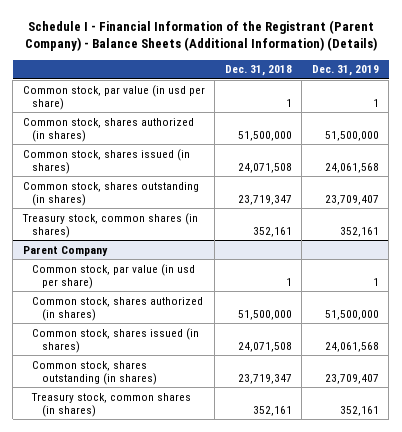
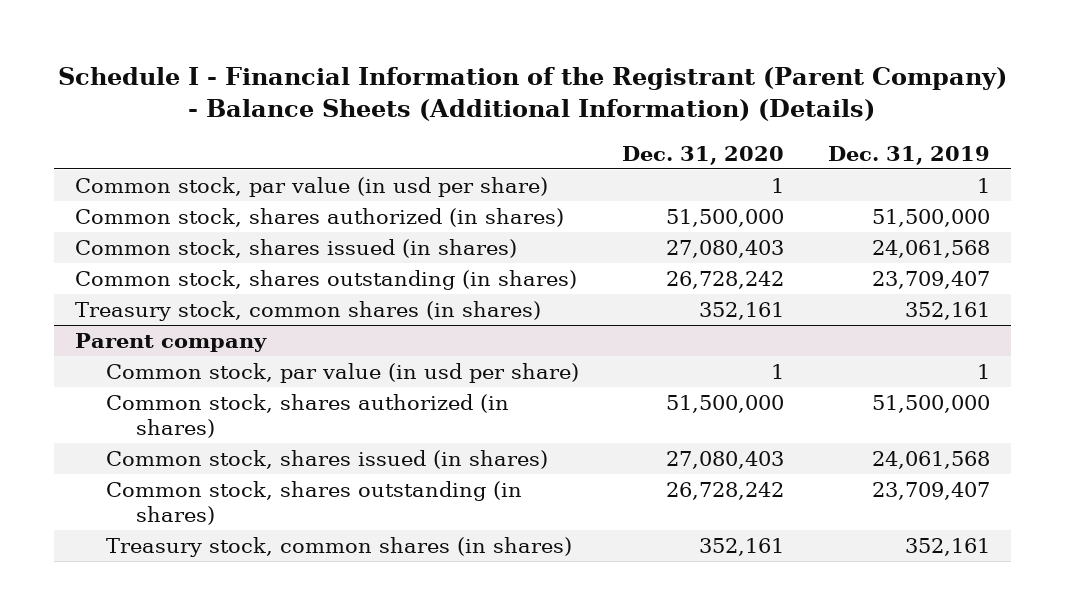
[224,65,292,77] Dec. 31, 2018 -> none
none -> [622,145,785,165] Dec. 31, 2020
[22,245,108,256] Parent Company -> [75,333,268,353] Parent company

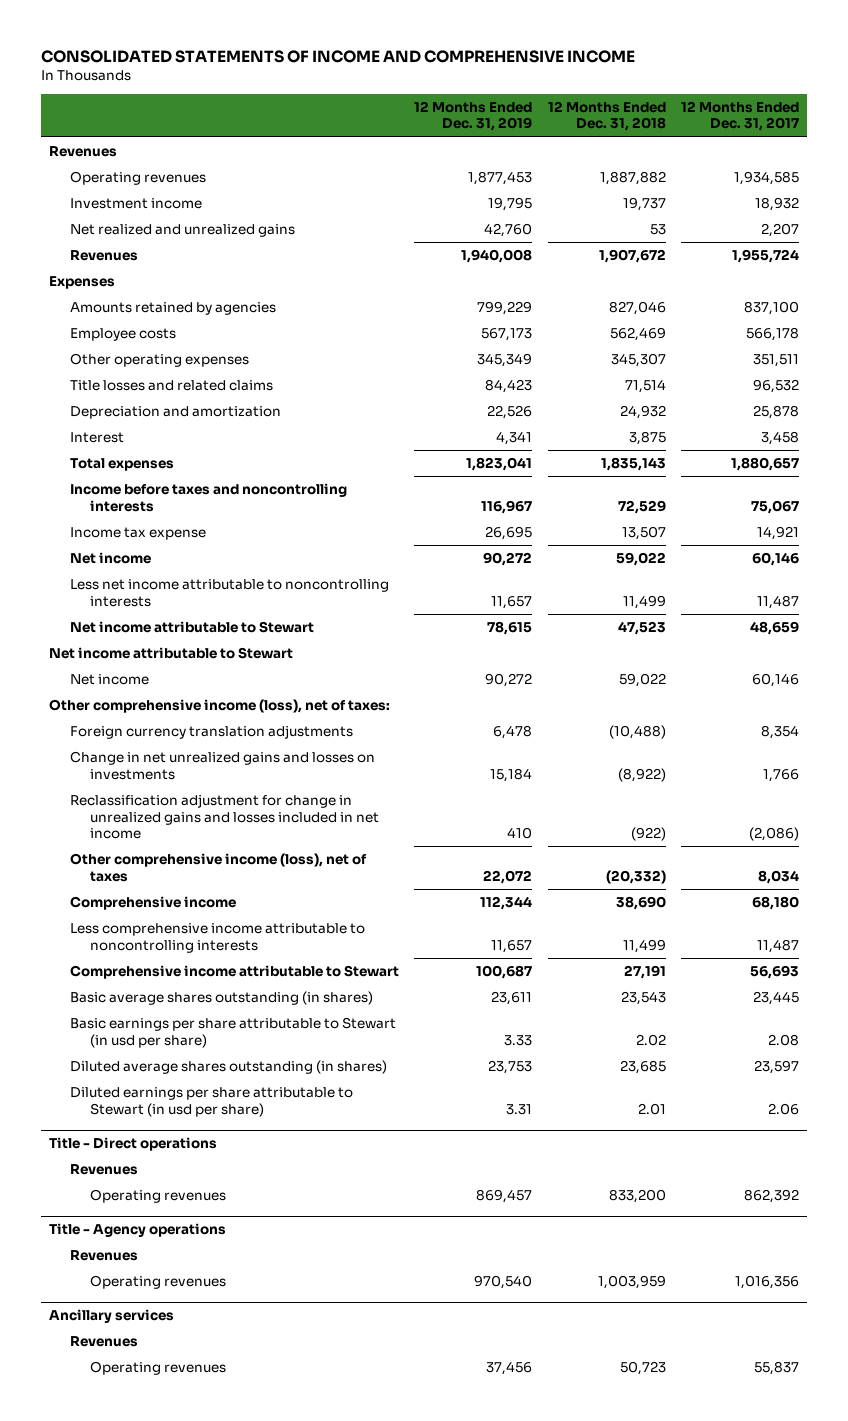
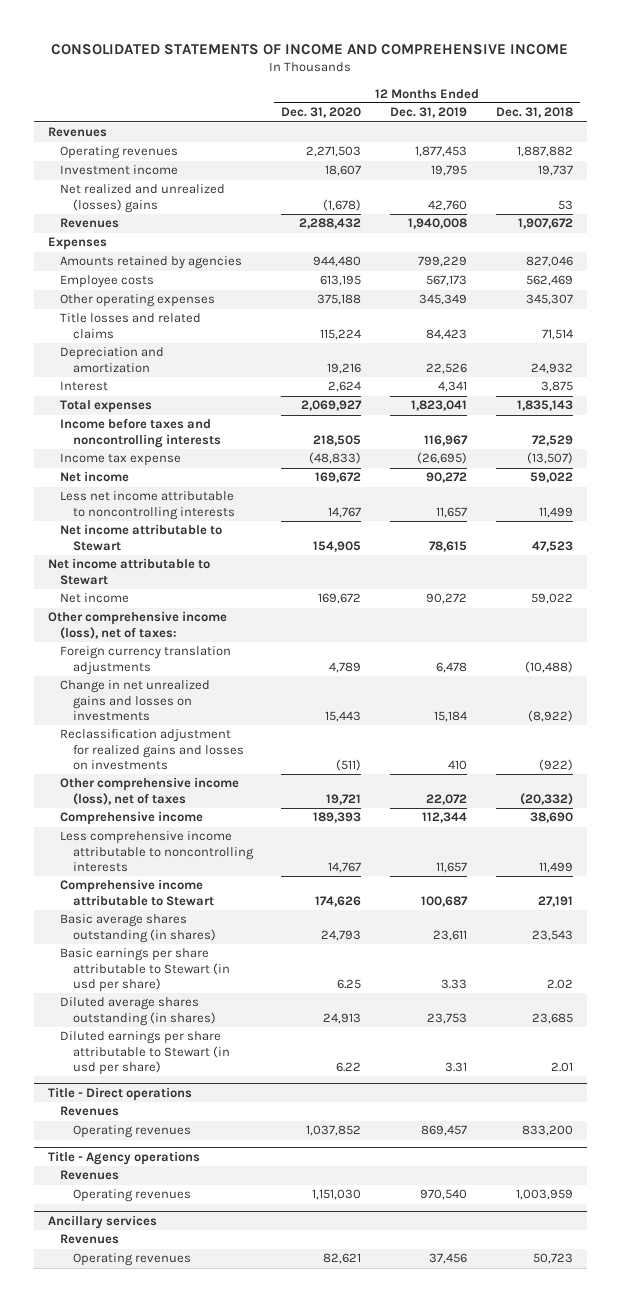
[681,100,800,132] 12 Months Ended Dec. 31, 2017 -> none
none -> [281,107,362,119] Dec. 31, 2020
[69,223,295,237] Net realized and unrealized gains -> [60,184,226,213] Net realized and unrealized (losses) gains
[485,525,533,540] 26,695 -> [416,452,467,465] (26,695)
[621,525,666,540] 13,507 -> [526,452,573,465] (13,507)
[69,793,380,840] Reclassification adjustment for change in unrealized gains and losses included in net income -> [60,729,244,770] Reclassification adjustment for realized gains and losses on investments

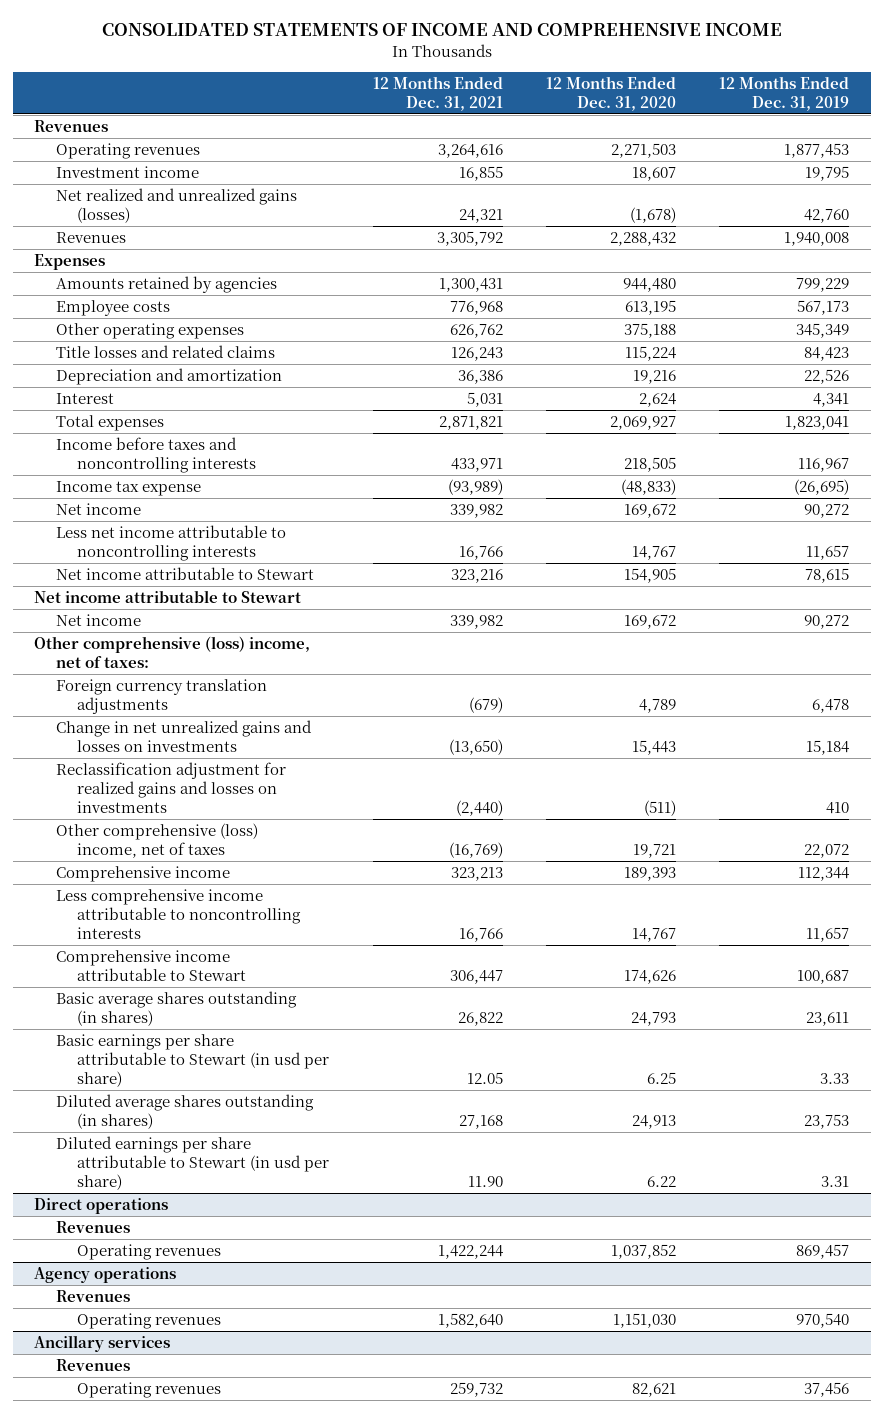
[495,107,573,119] Dec. 31, 2018 -> none
none -> [372,75,503,111] 12 Months Ended Dec. 31, 2021
[60,184,226,213] Net realized and unrealized (losses) gains -> [55,188,297,223] Net realized and unrealized gains (losses)
[48,611,228,639] Other comprehensive income (loss), net of taxes: -> [34,636,311,668] Other comprehensive (loss) income, net of taxes:
[60,777,240,805] Other comprehensive income (loss), net of taxes -> [55,823,258,858] Other comprehensive (loss) income, net of taxes
[48,1087,193,1102] Title - Direct operations -> [34,1198,169,1215] Direct operations
[48,1151,201,1166] Title - Agency operations -> [34,1267,177,1284] Agency operations

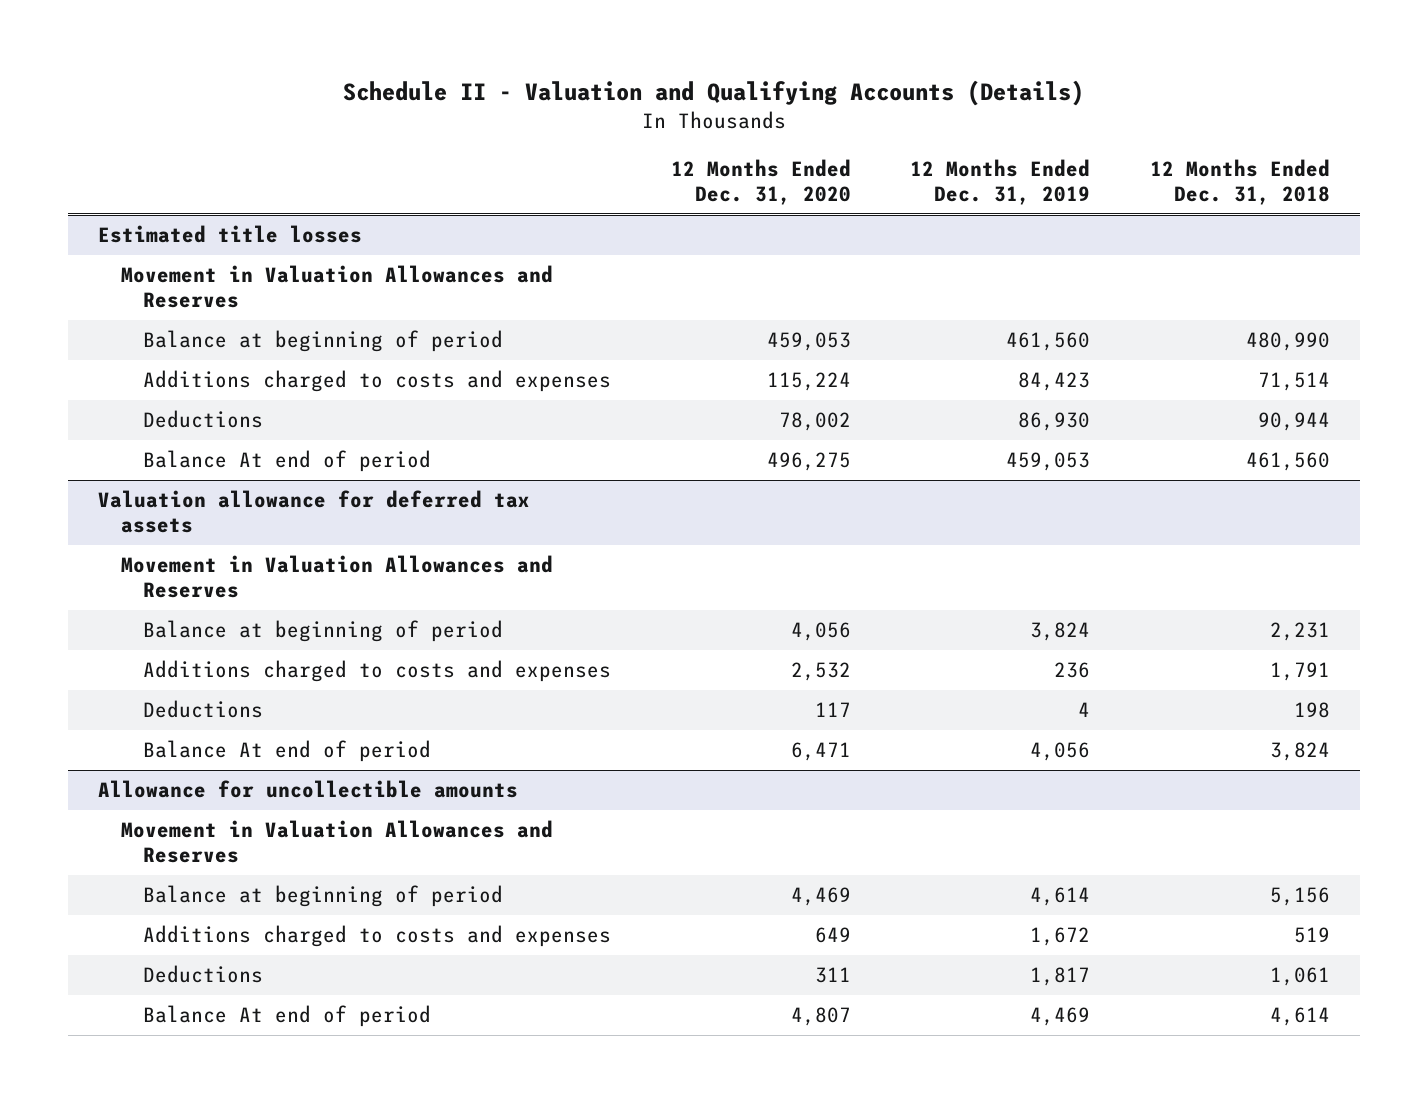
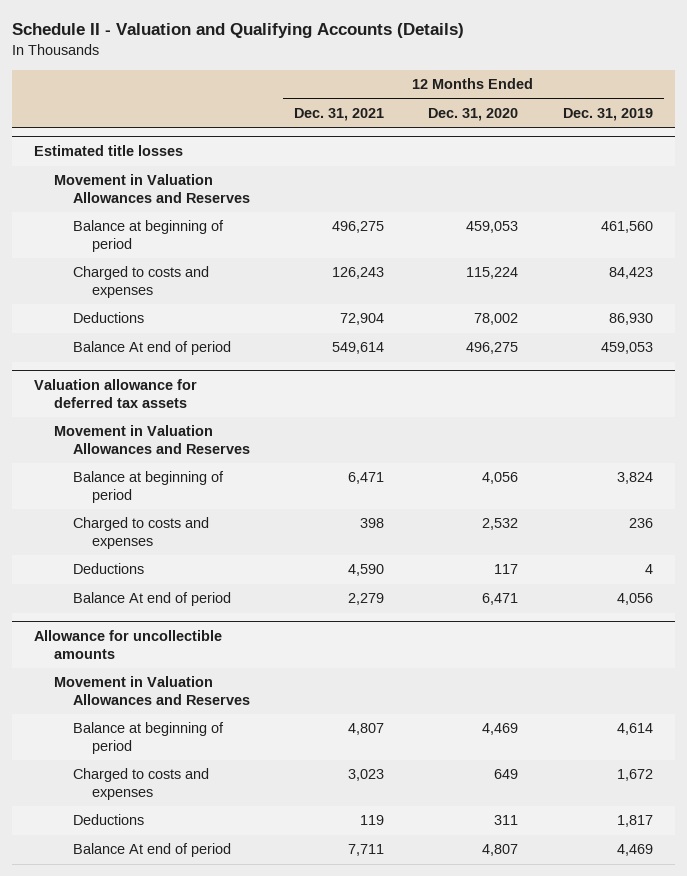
[1150,159,1331,205] 12 Months Ended Dec. 31, 2018 -> none
none -> [294,108,385,122] Dec. 31, 2021
[142,370,611,393] Additions charged to costs and expenses -> [73,266,210,299] Charged to costs and expenses
[142,660,611,683] Additions charged to costs and expenses -> [73,517,210,550] Charged to costs and expenses
[142,925,611,948] Additions charged to costs and expenses -> [73,768,210,801] Charged to costs and expenses

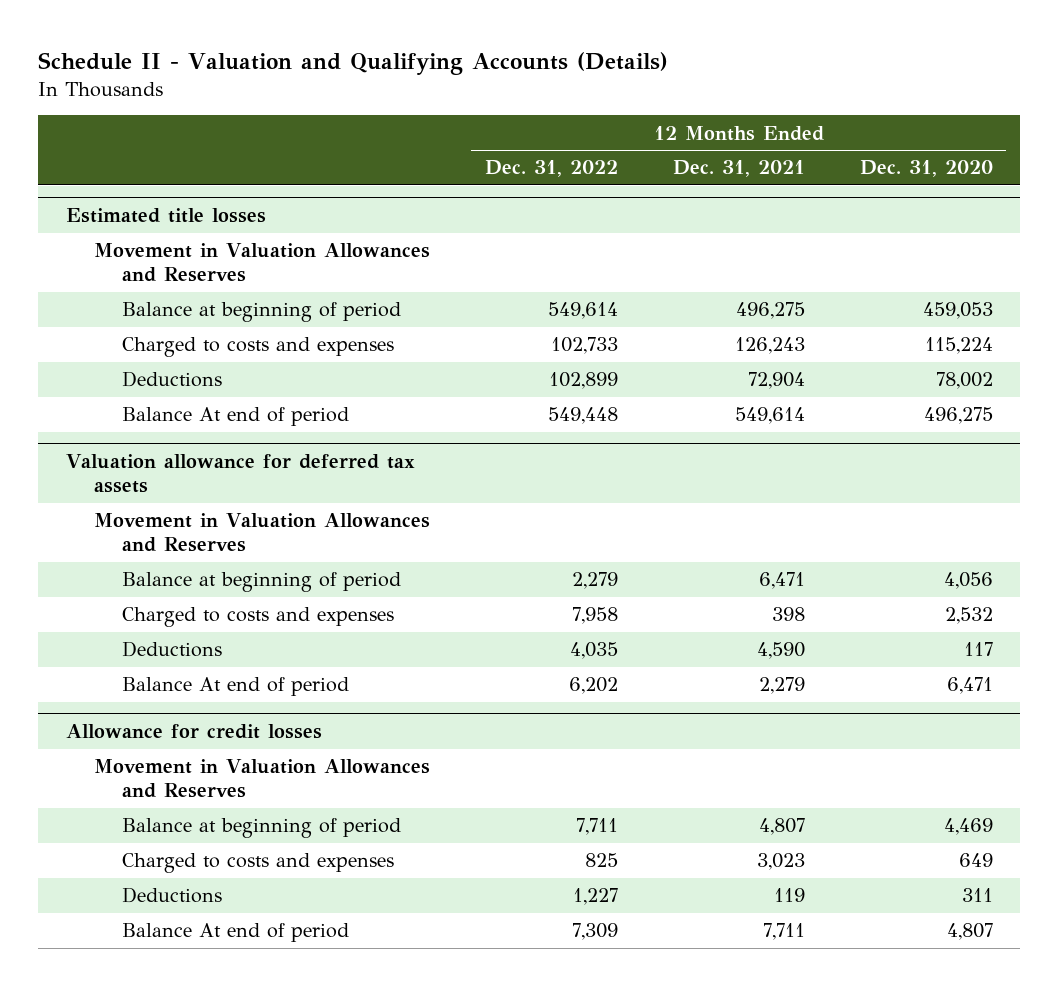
[562,108,653,122] Dec. 31, 2019 -> none
none -> [484,160,618,178] Dec. 31, 2022
[34,630,223,659] Allowance for uncollectible amounts -> [65,724,322,740] Allowance for credit losses

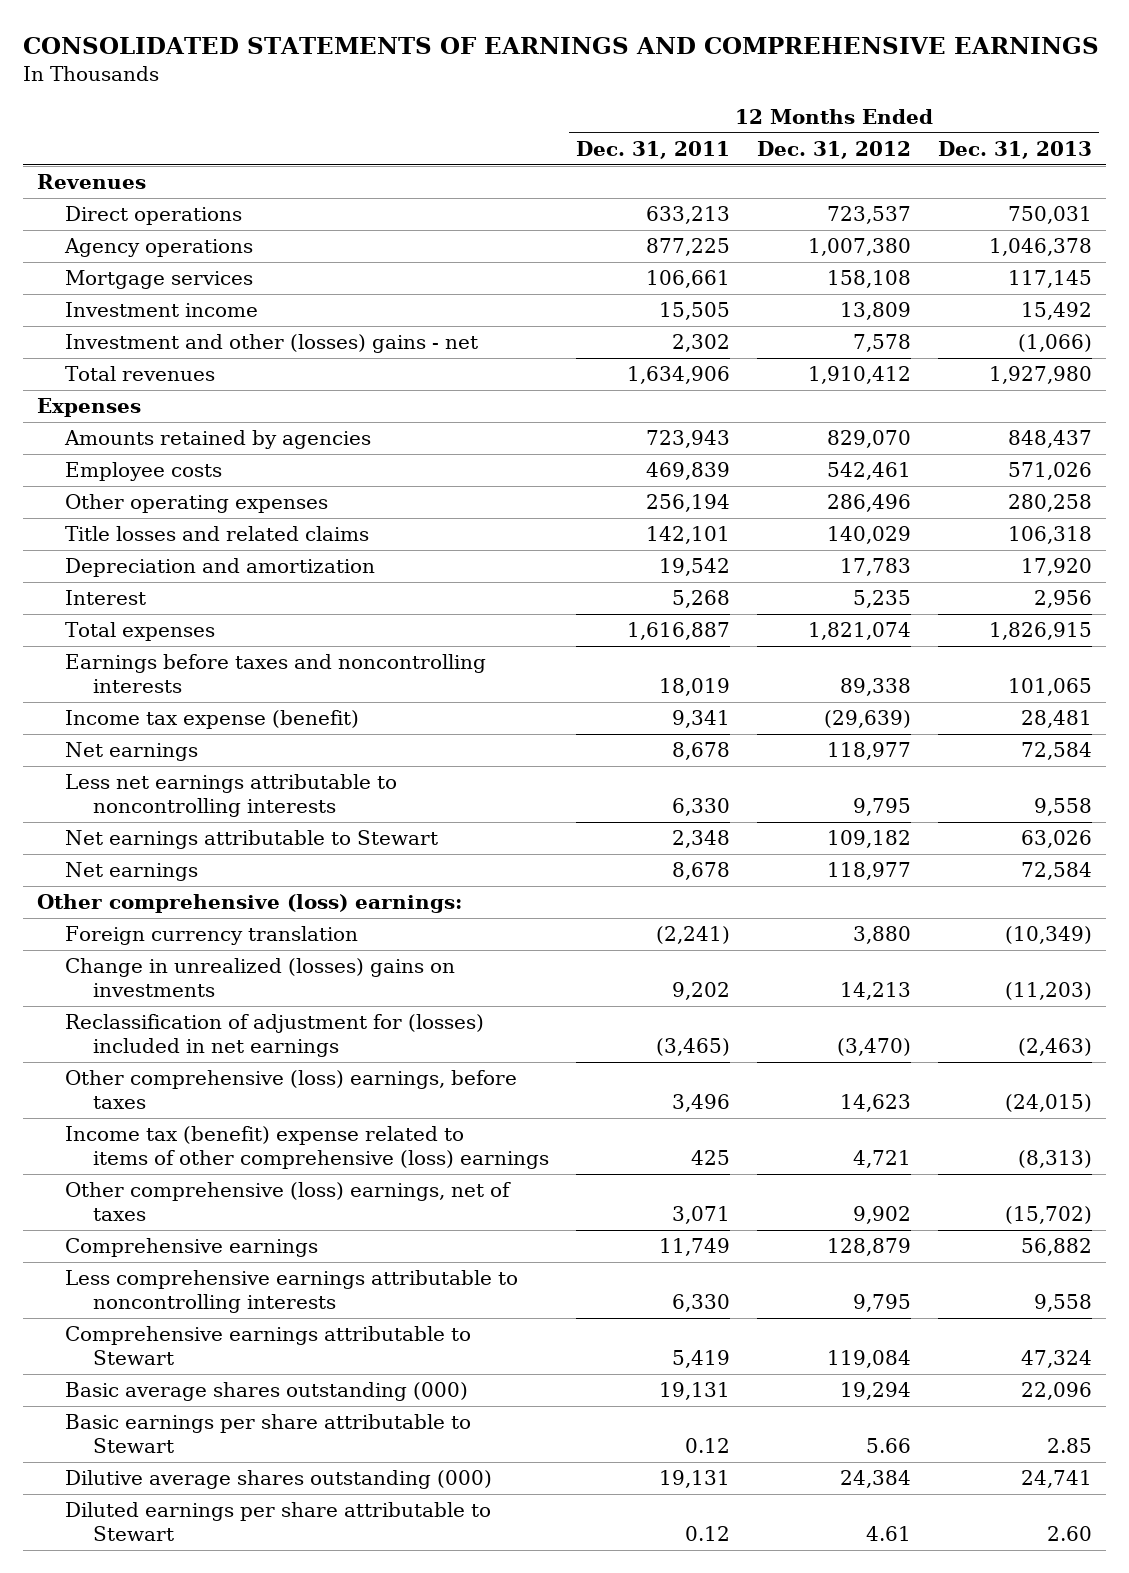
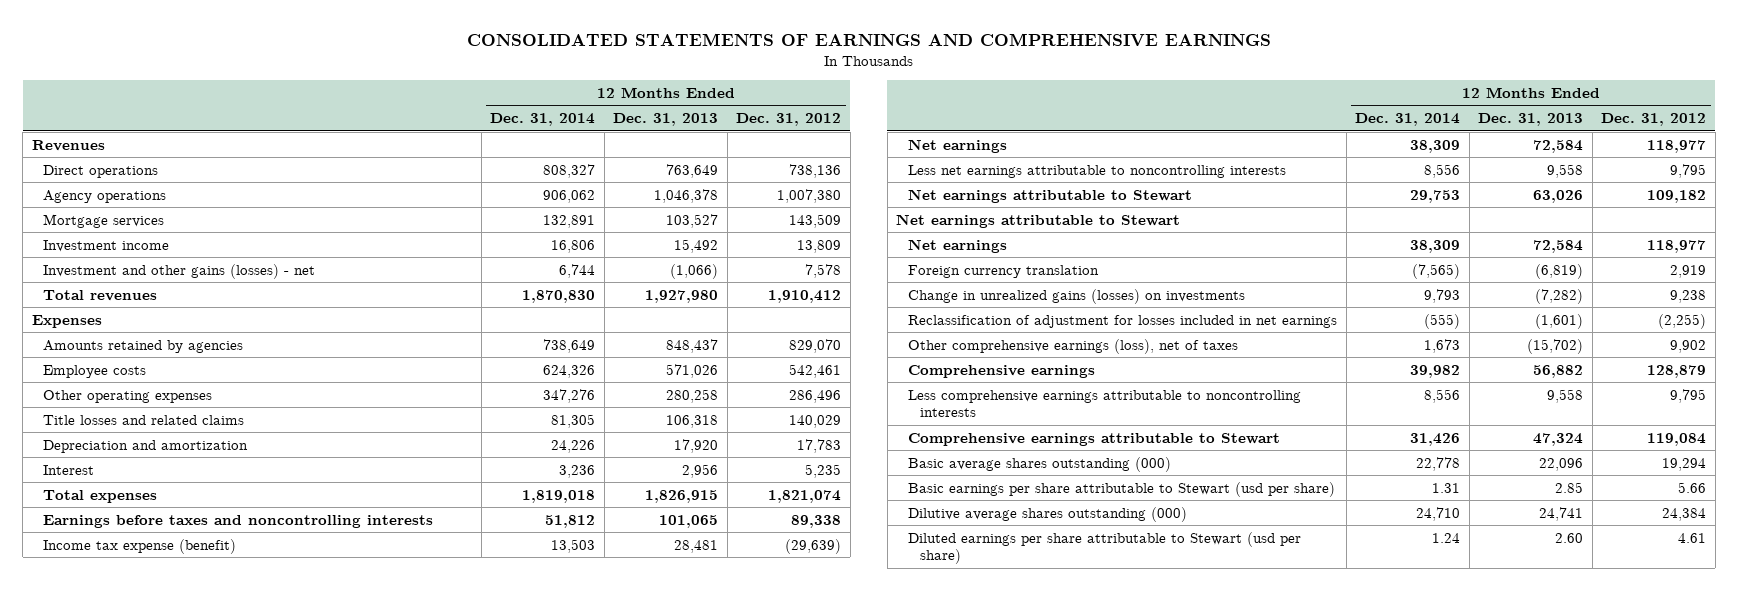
[576,140,731,159] Dec. 31, 2011 -> none
none -> [490,113,596,127] Dec. 31, 2014
[827,206,912,225] 723,537 -> [789,163,842,178] 738,136
[1008,206,1093,225] 750,031 -> [666,163,719,178] 763,649
[827,270,912,289] 158,108 -> [789,213,842,228] 143,509
[1008,270,1093,289] 117,145 -> [666,213,719,228] 103,527
[64,334,478,354] Investment and other (losses) gains - net -> [43,263,316,279] Investment and other gains (losses) - net
none -> [896,213,1181,228] Net earnings attributable to Stewart
[36,894,462,914] Other comprehensive (loss) earnings: -> none
[64,1070,517,1110] Other comprehensive (loss) earnings, before taxes -> none
[64,1126,549,1170] Income tax (benefit) expense related to items of other comprehensive (loss) earnings -> none
[853,926,912,945] 3,880 -> [1670,264,1707,278] 2,919
[1005,926,1093,945] (10,349) -> [1535,263,1584,279] (6,819)
[64,958,455,998] Change in unrealized (losses) gains on investments -> [908,288,1246,304] Change in unrealized gains (losses) on investments
[840,982,912,1001] 14,213 -> [1670,289,1707,303] 9,238
[1005,982,1093,1001] (11,203) -> [1535,288,1584,304] (7,282)
[64,1014,484,1058] Reclassification of adjustment for (losses) included in net earnings -> [908,314,1338,328] Reclassification of adjustment for losses included in net earnings
[837,1038,912,1057] (3,470) -> [1658,313,1707,329] (2,255)
[1018,1038,1093,1057] (2,463) -> [1535,313,1584,329] (1,601)
[64,1182,511,1222] Other comprehensive (loss) earnings, net of taxes -> [908,338,1239,354] Other comprehensive earnings (loss), net of taxes
[64,1414,471,1454] Basic earnings per share attributable to Stewart -> [908,481,1336,497] Basic earnings per share attributable to Stewart (usd per share)
[64,1502,491,1542] Diluted earnings per share attributable to Stewart -> [908,531,1302,565] Diluted earnings per share attributable to Stewart (usd per share)

